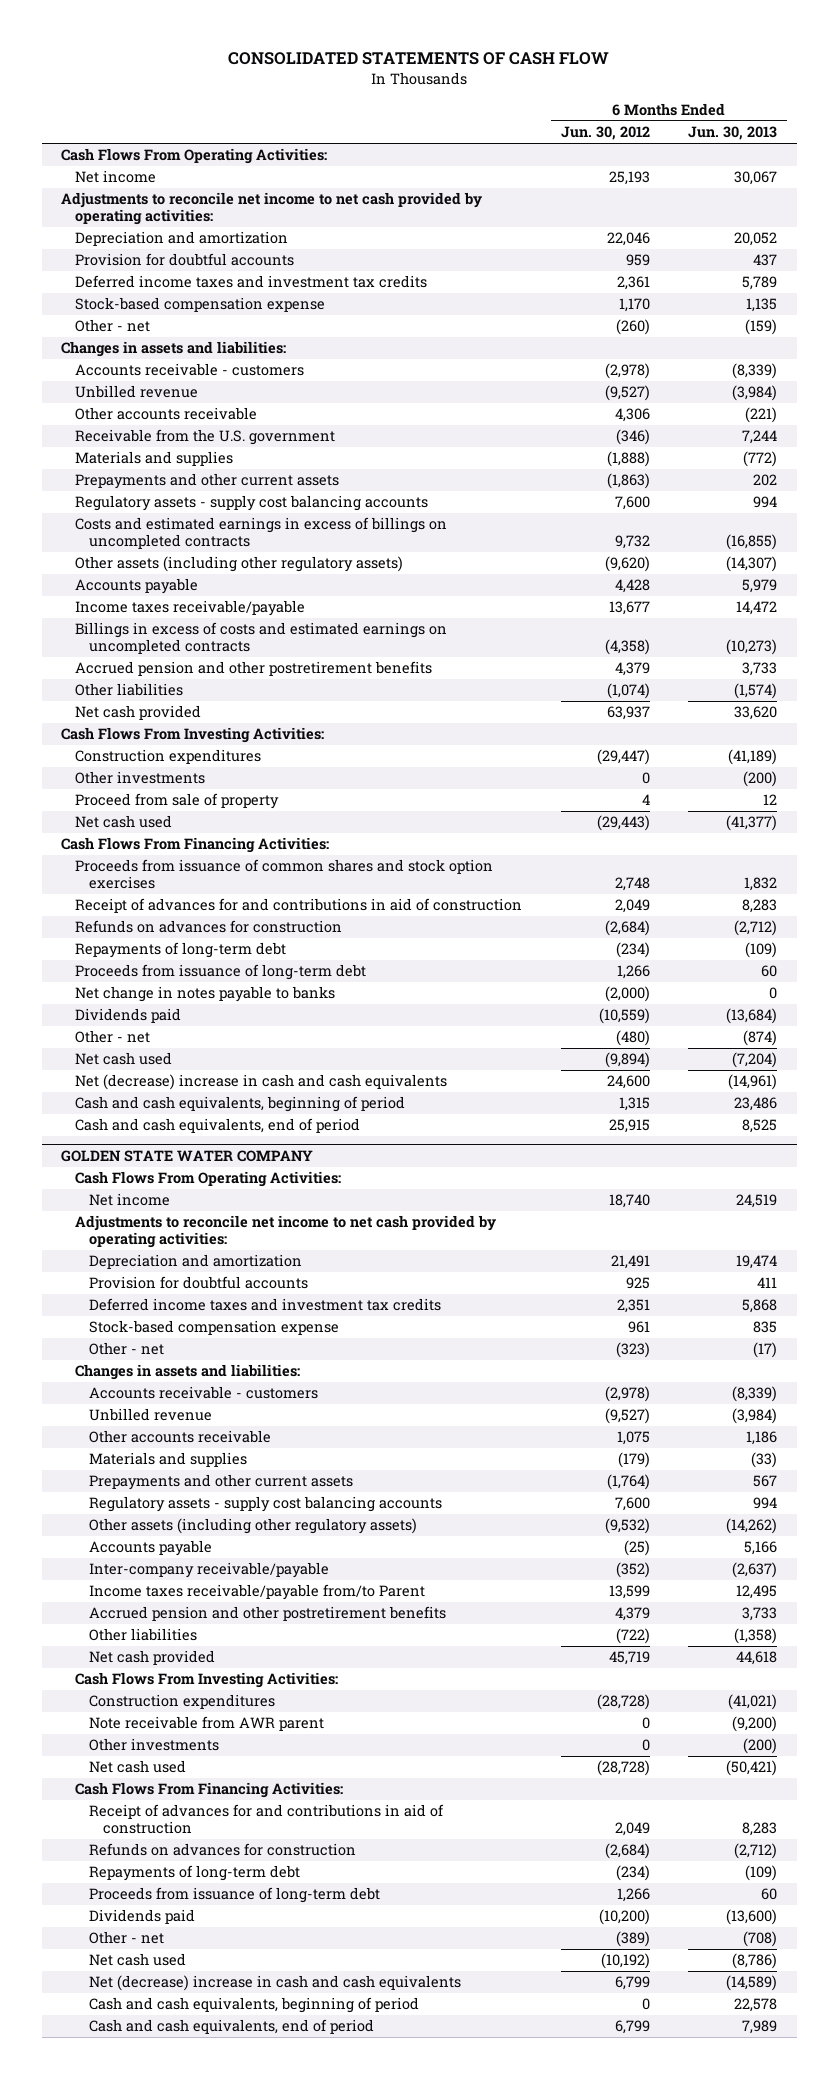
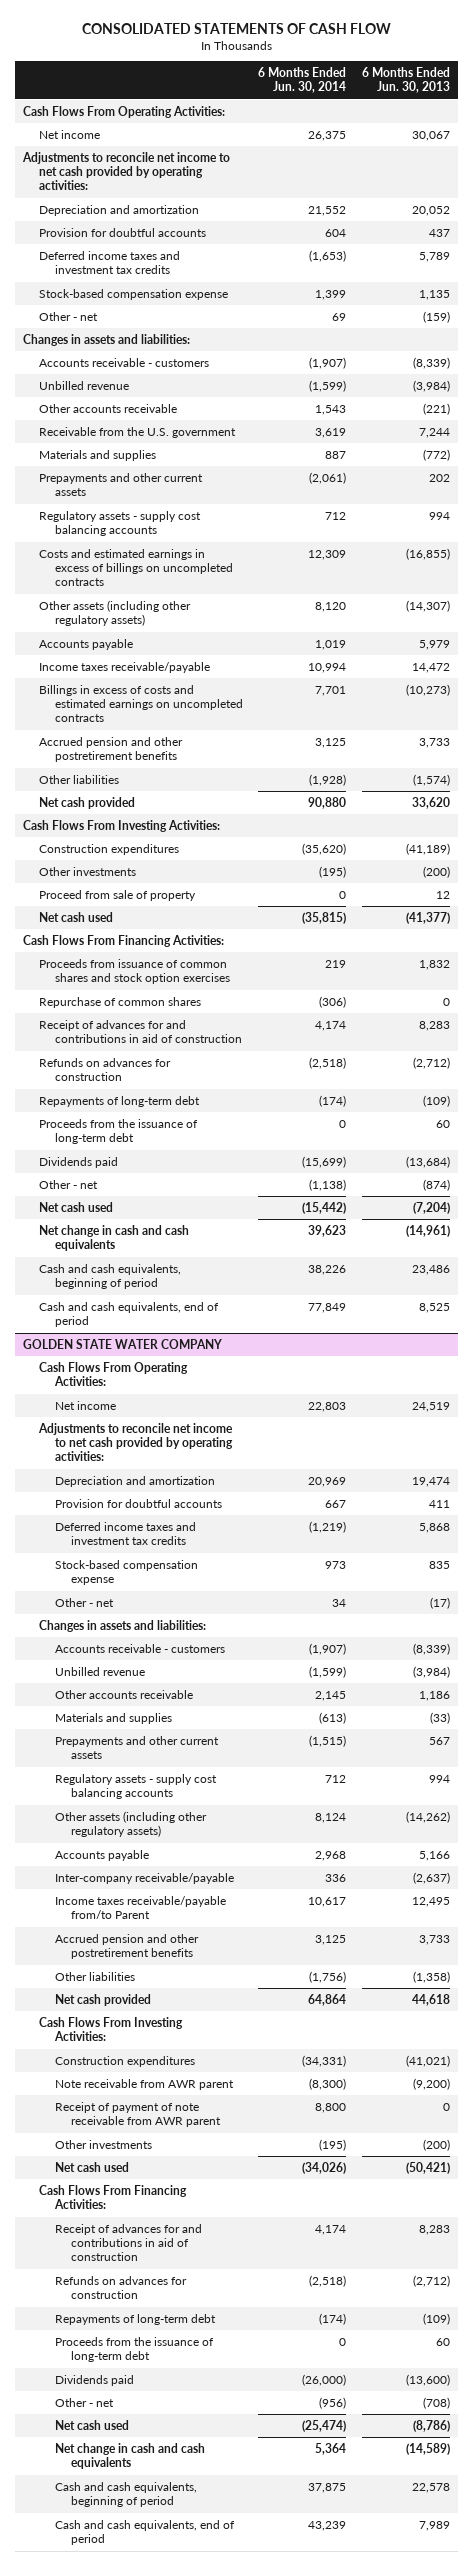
[560,126,650,141] Jun. 30, 2012 -> none
none -> [258,67,347,94] 6 Months Ended Jun. 30, 2014
none -> [39,996,202,1008] Repurchase of common shares
[75,986,336,1003] Net change in notes payable to banks -> none
[75,964,367,981] Proceeds from issuance of long-term debt -> [39,1118,199,1145] Proceeds from the issuance of long-term debt
[75,1074,448,1091] Net (decrease) increase in cash and cash equivalents -> [39,1224,190,1252] Net change in cash and cash equivalents
none -> [54,2101,221,2128] Receipt of payment of note receivable from AWR parent
[89,1887,381,1904] Proceeds from issuance of long-term debt -> [54,2336,214,2363] Proceeds from the issuance of long-term debt
[89,1975,462,1992] Net (decrease) increase in cash and cash equivalents -> [54,2442,205,2470] Net change in cash and cash equivalents

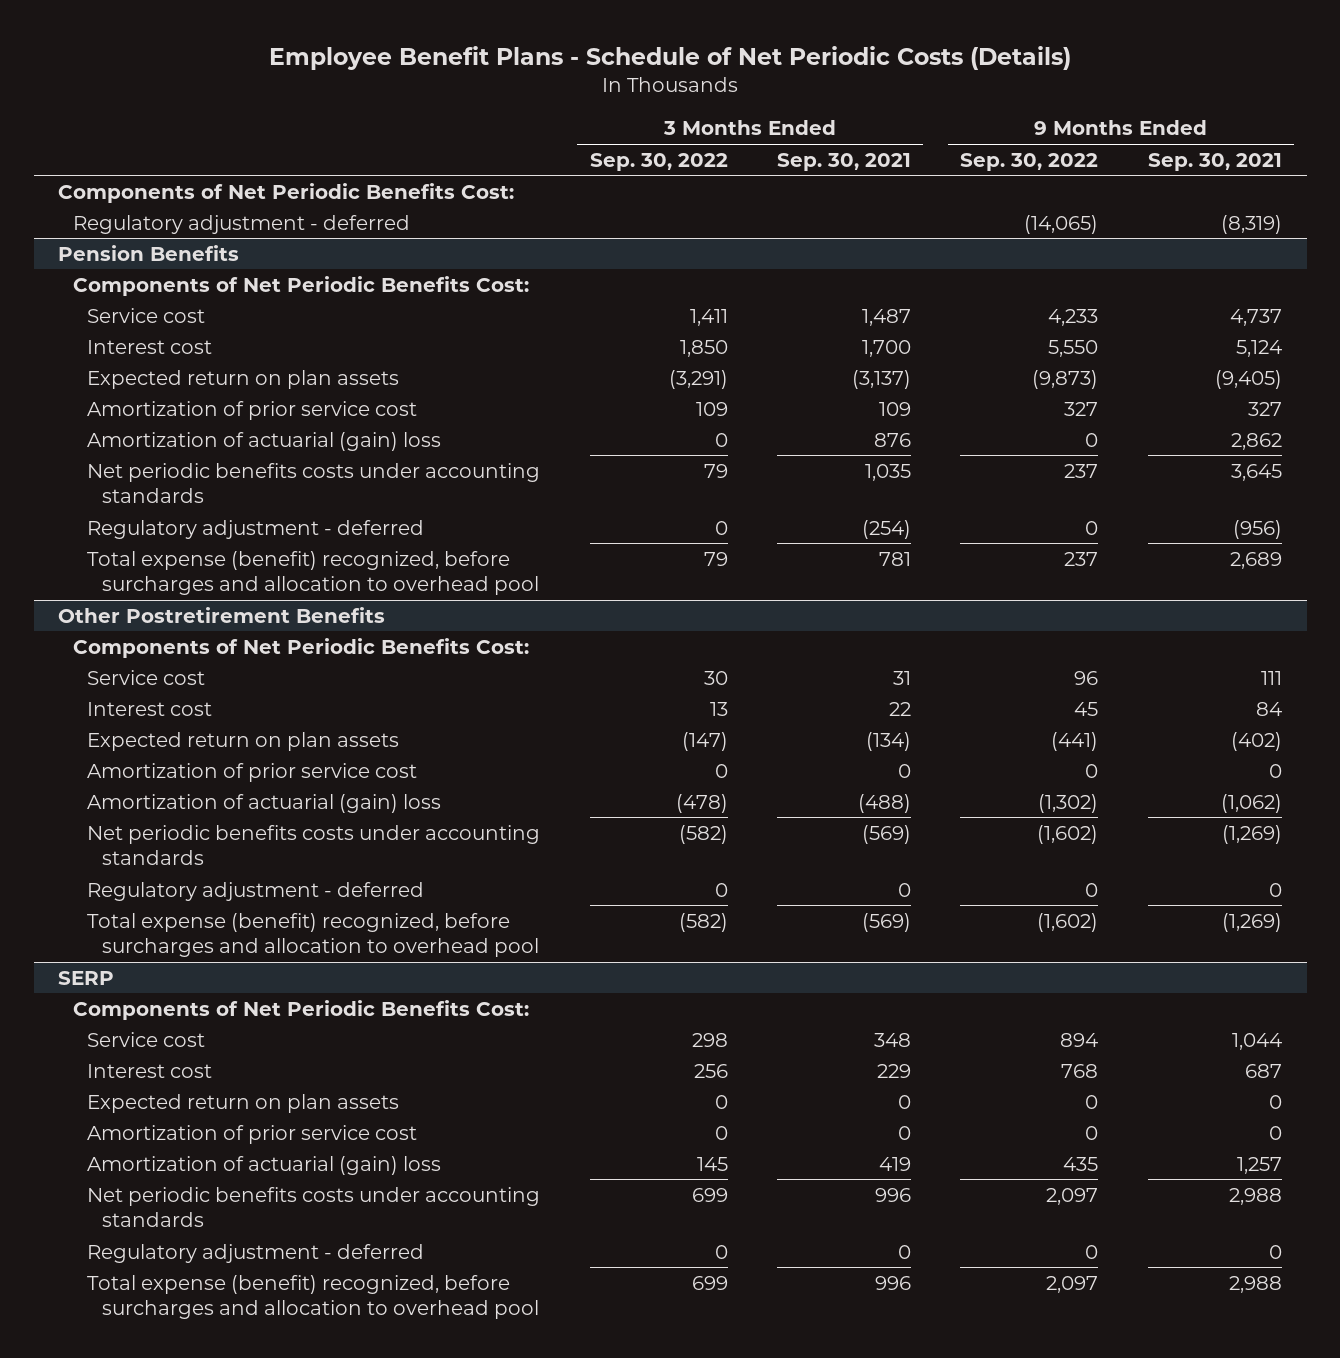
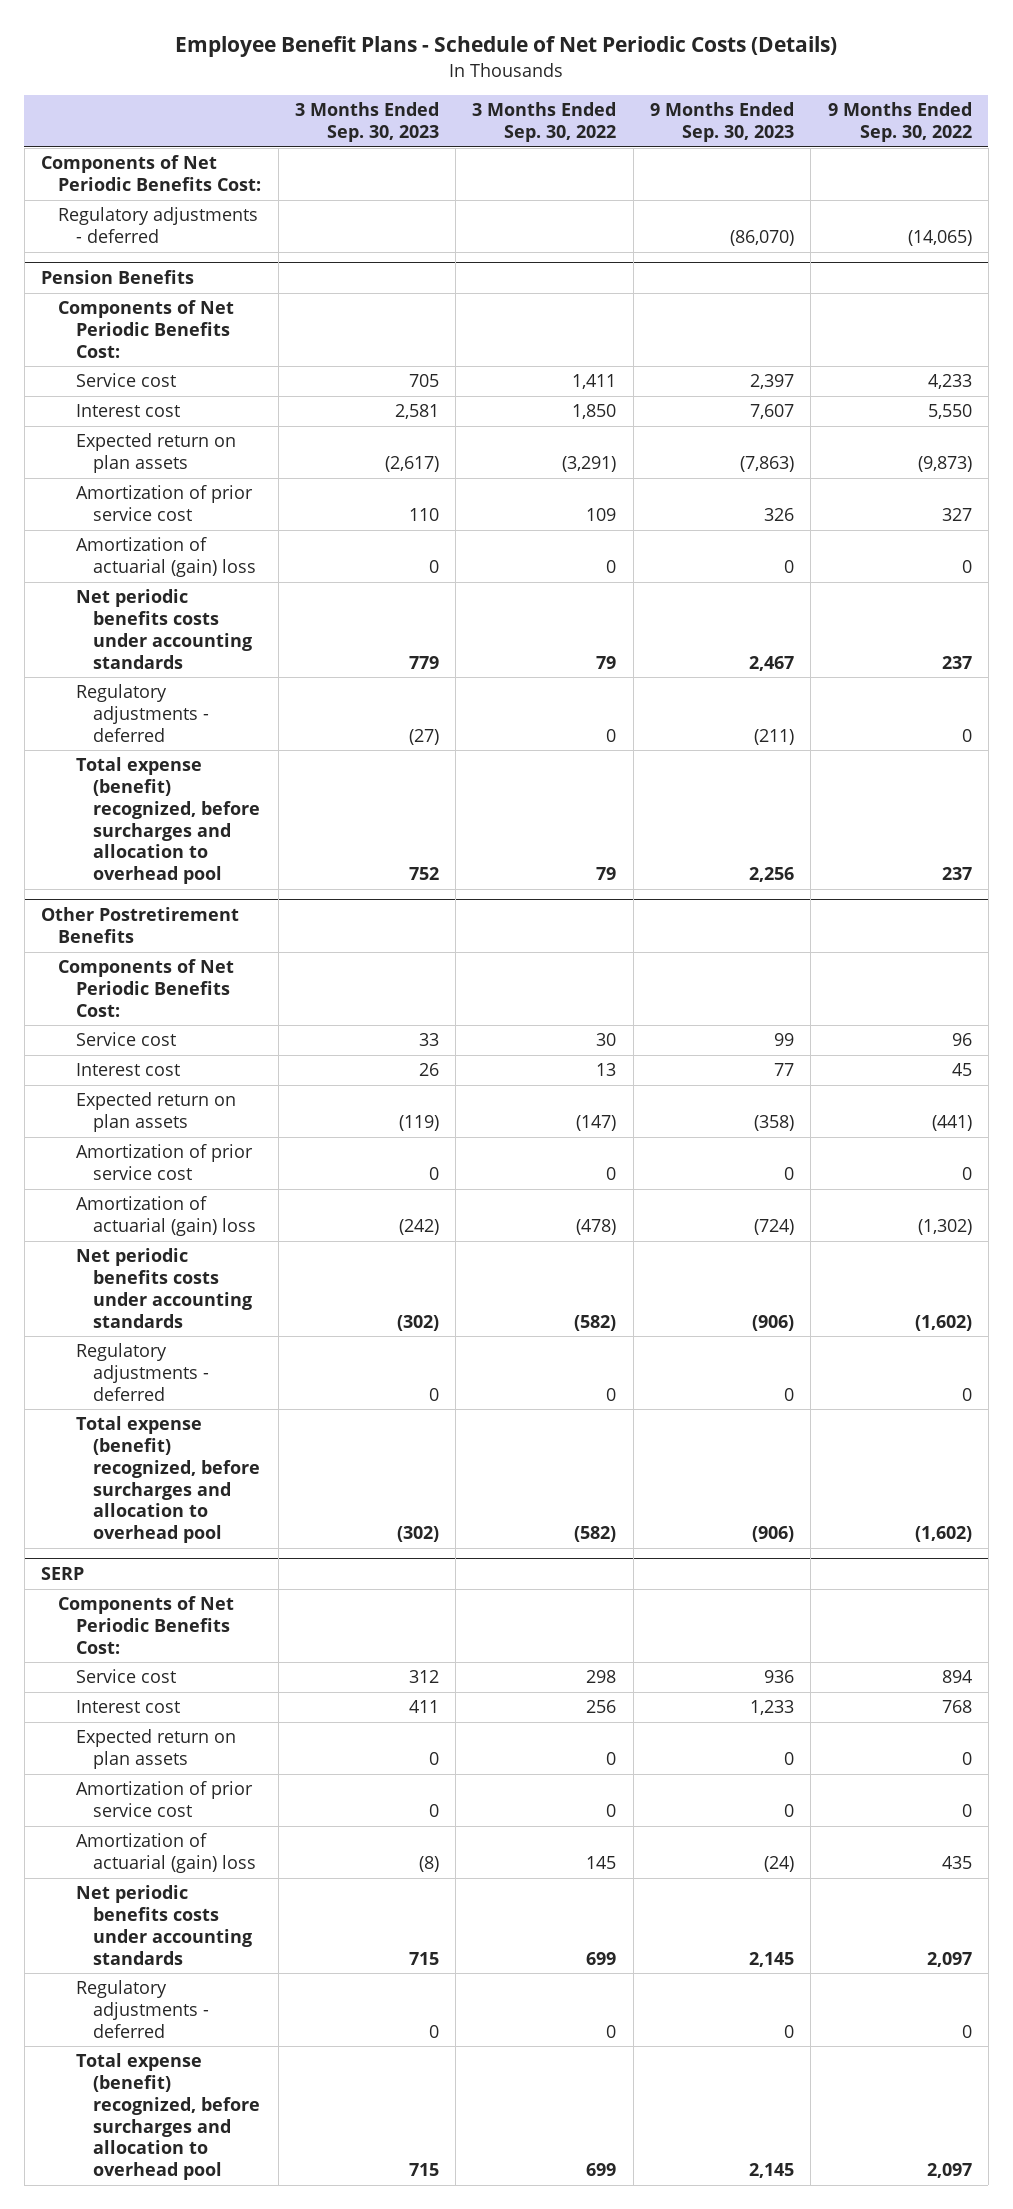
[777,152,912,171] Sep. 30, 2021 -> none
[1147,152,1282,171] Sep. 30, 2021 -> none
none -> [294,102,439,142] 3 Months Ended Sep. 30, 2023
none -> [650,102,795,142] 9 Months Ended Sep. 30, 2023
[72,214,410,234] Regulatory adjustment - deferred -> [58,207,259,244] Regulatory adjustments - deferred
[87,519,425,539] Regulatory adjustment - deferred -> [75,684,209,742] Regulatory adjustments - deferred
[87,881,425,901] Regulatory adjustment - deferred -> [75,1343,209,1401] Regulatory adjustments - deferred
[87,1243,425,1263] Regulatory adjustment - deferred -> [75,1980,209,2038] Regulatory adjustments - deferred

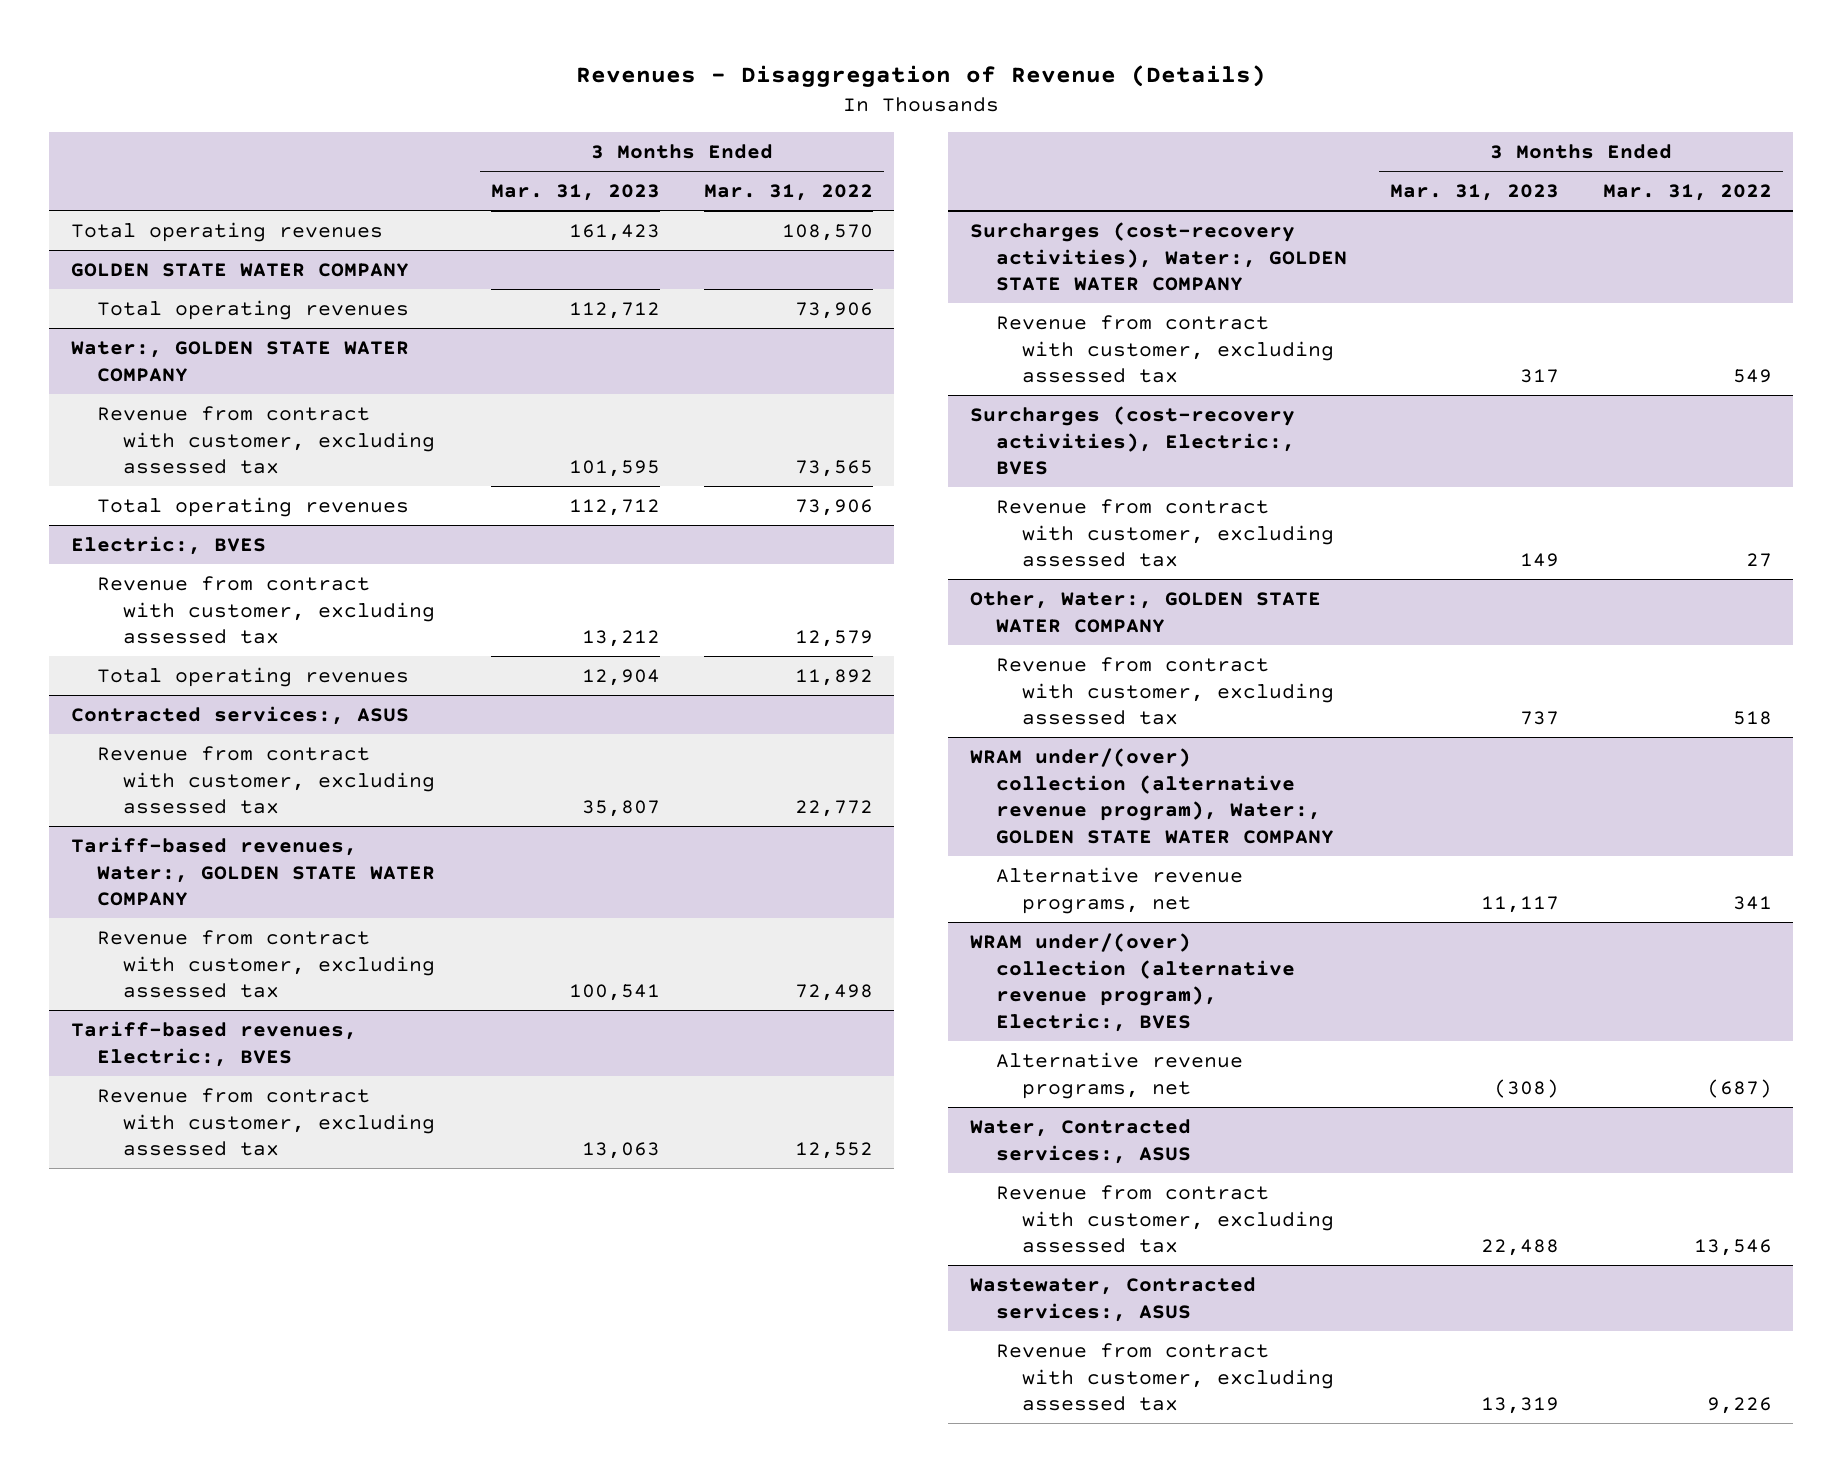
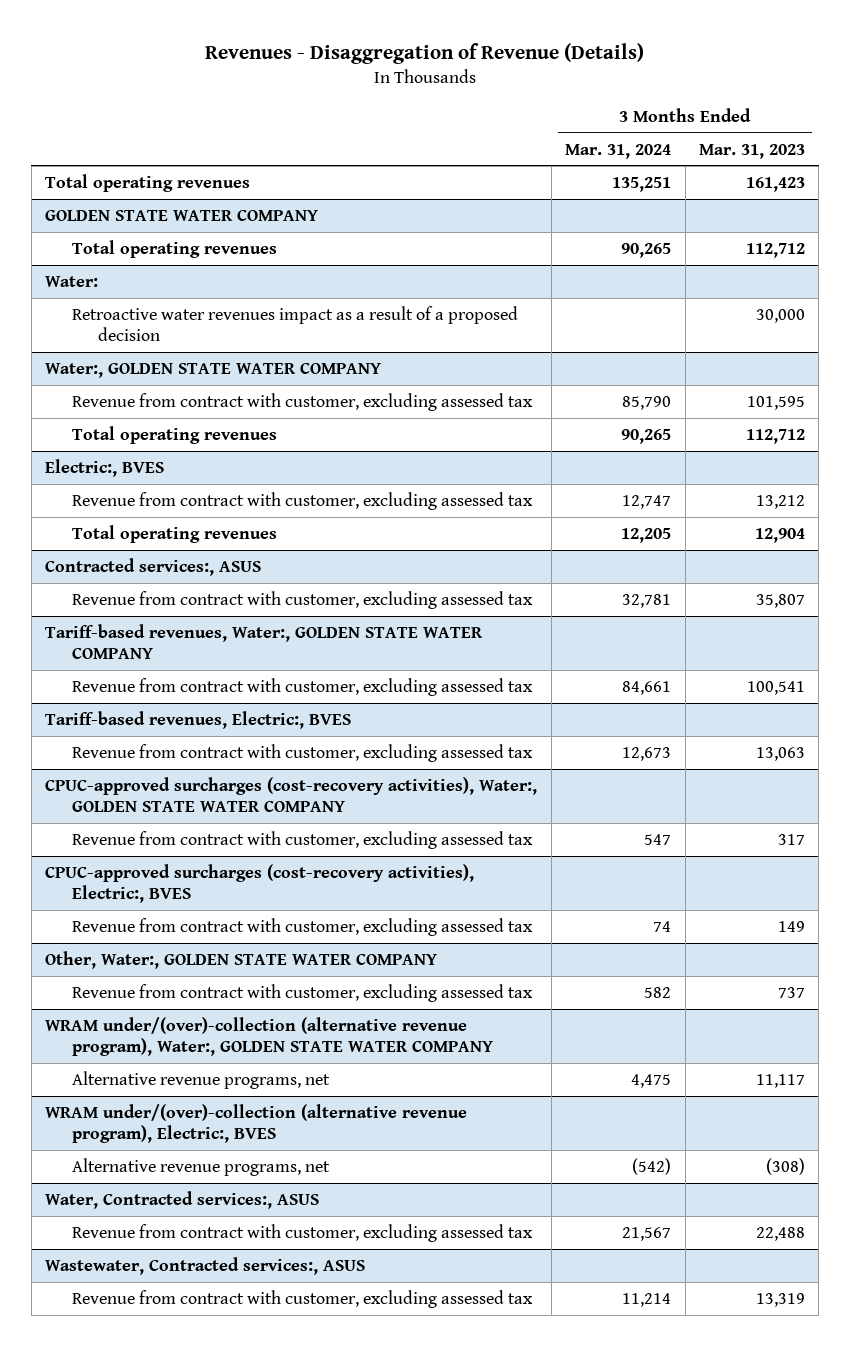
[703,183,873,201] Mar. 31, 2022 -> none
none -> [565,143,672,159] Mar. 31, 2024
none -> [45,275,99,287] Water:
none -> [71,305,518,342] Retroactive water revenues impact as a result of a proposed decision
[969,221,1347,292] Surcharges (cost-recovery activities), Water:, GOLDEN STATE WATER COMPANY -> [45,776,538,813] CPUC-approved surcharges (cost-recovery activities), Water:, GOLDEN STATE WATER COMPANY
[969,405,1295,476] Surcharges (cost-recovery activities), Electric:, BVES -> [45,863,475,904] CPUC-approved surcharges (cost-recovery activities), Electric:, BVES
[969,747,1334,845] WRAM under/(over) collection (alternative revenue program), Water:, GOLDEN STATE WATER COMPANY -> [45,1016,493,1057] WRAM under/(over)-collection (alternative revenue program), Water:, GOLDEN STATE WATER COMPANY
[969,932,1295,1033] WRAM under/(over) collection (alternative revenue program), Electric:, BVES -> [45,1103,468,1144] WRAM under/(over)-collection (alternative revenue program), Electric:, BVES

